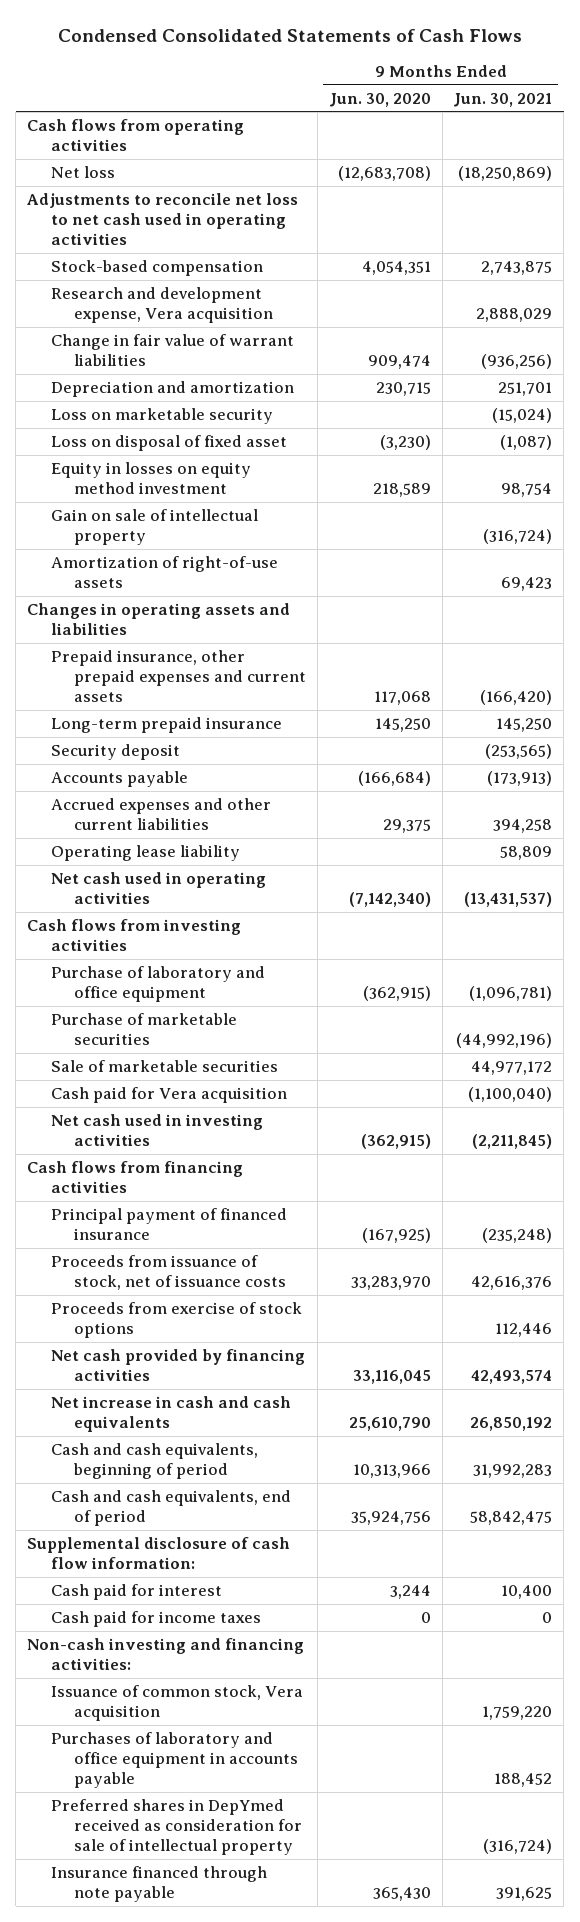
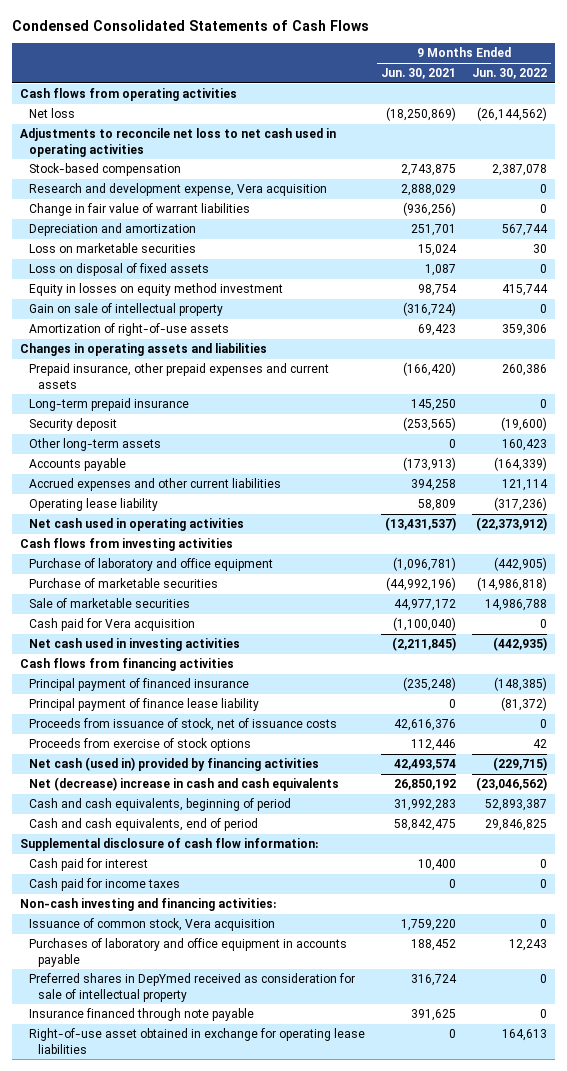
[328,92,431,107] Jun. 30, 2020 -> none
none -> [471,68,547,80] Jun. 30, 2022
[50,408,273,425] Loss on marketable security -> [28,243,196,254] Loss on marketable securities
[492,408,553,424] (15,024) -> [417,244,457,257] 15,024
[50,435,287,452] Loss on disposal of fixed asset -> [28,263,209,277] Loss on disposal of fixed assets
[500,435,553,451] (1,087) -> [424,264,456,277] 1,087
none -> [28,438,161,452] Other long-term assets
none -> [28,698,259,712] Principal payment of finance lease liability
[50,1349,305,1382] Net cash provided by financing activities -> [28,757,319,772] Net cash (used in) provided by financing activities
[50,1396,291,1433] Net increase in cash and cash equivalents -> [28,777,339,792] Net (decrease) increase in cash and cash equivalents
[483,1839,553,1855] (316,724) -> [410,974,457,987] 316,724
none -> [28,1028,365,1054] Right-of-use asset obtained in exchange for operating lease liabilities

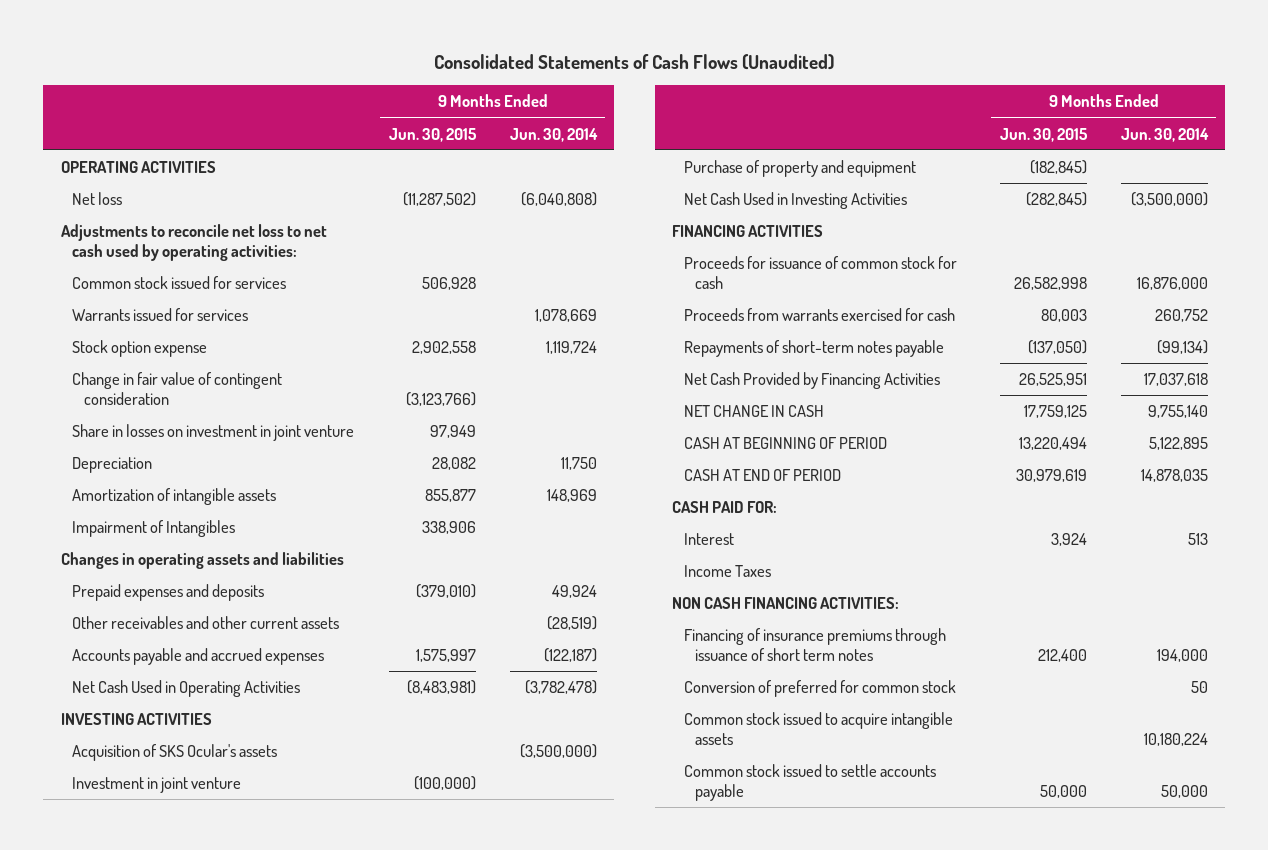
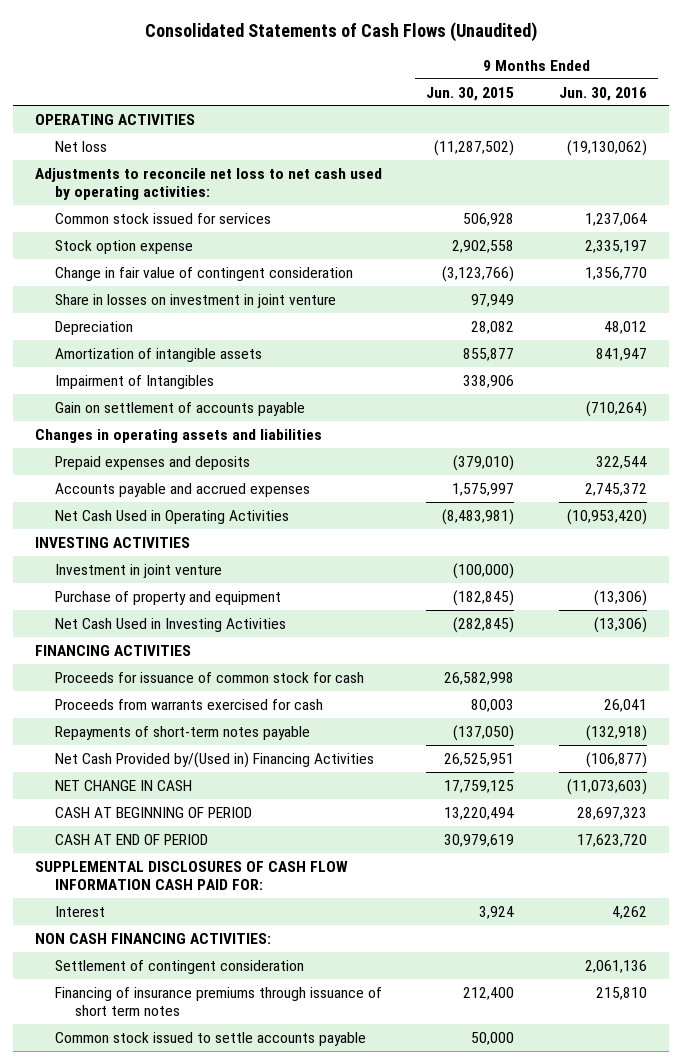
[509,127,598,142] Jun. 30, 2014 -> none
none -> [558,86,647,101] Jun. 30, 2016
[72,308,249,322] Warrants issued for services -> none
none -> [54,401,305,416] Gain on settlement of accounts payable
[72,616,340,630] Other receivables and other current assets -> none
[72,744,278,762] Acquisition of SKS Ocular's assets -> none
[683,372,940,390] Net Cash Provided by Financing Activities -> [54,751,374,768] Net Cash Provided by/(Used in) Financing Activities
[671,501,777,514] CASH PAID FOR: -> none
none -> [34,860,348,890] SUPPLEMENTAL DISCLOSURES OF CASH FLOW INFORMATION CASH PAID FOR:
[683,565,771,578] Income Taxes -> none
none -> [54,959,304,974] Settlement of contingent consideration
[683,680,956,698] Conversion of preferred for common stock -> none
[683,712,953,746] Common stock issued to acquire intangible assets -> none

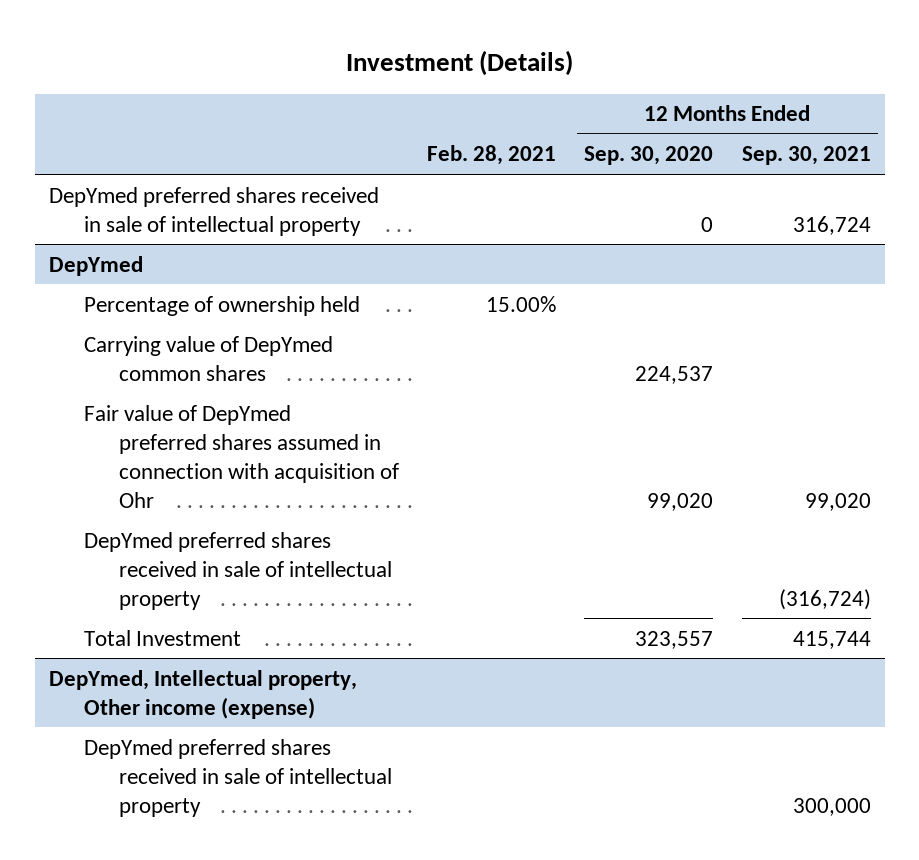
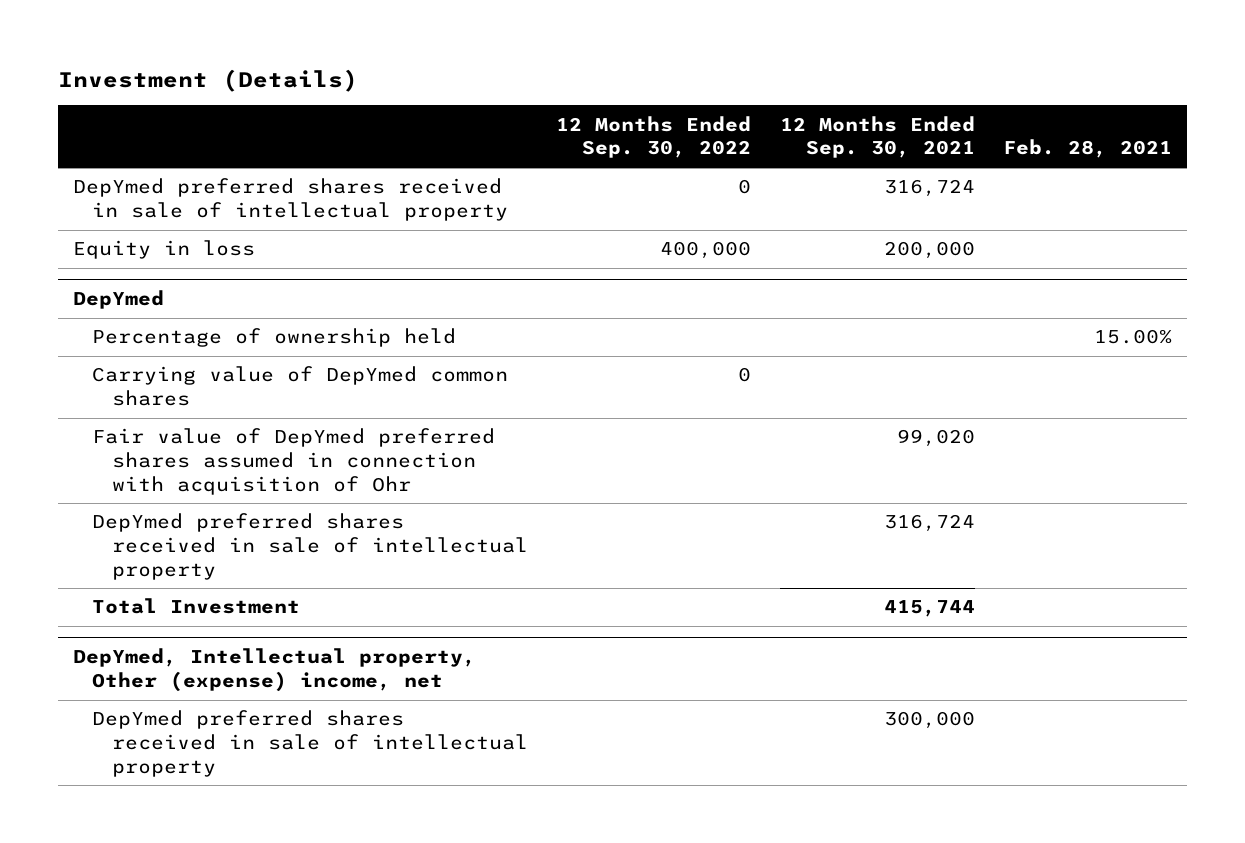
[584,146,714,166] Sep. 30, 2020 -> none
none -> [556,115,752,159] 12 Months Ended Sep. 30, 2022
none -> [72,240,255,260] Equity in loss
[778,588,871,610] (316,724) -> [883,514,975,533] 316,724
[48,669,357,719] DepYmed, Intellectual property, Other income (expense) -> [72,648,476,693] DepYmed, Intellectual property, Other (expense) income, net

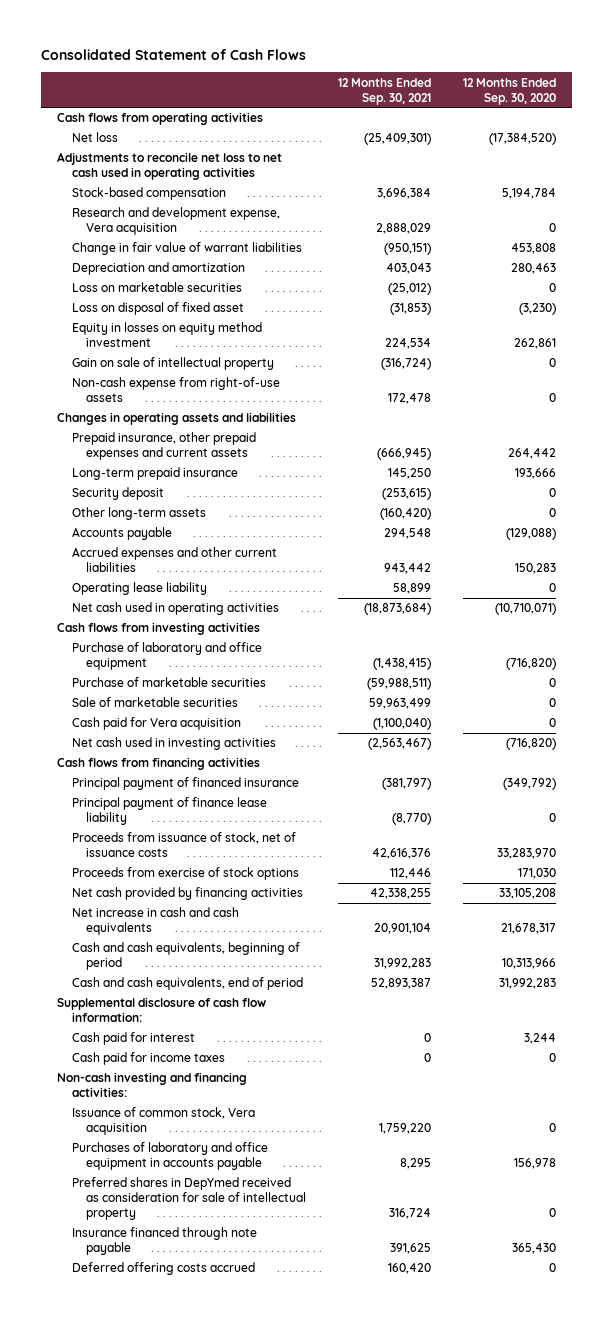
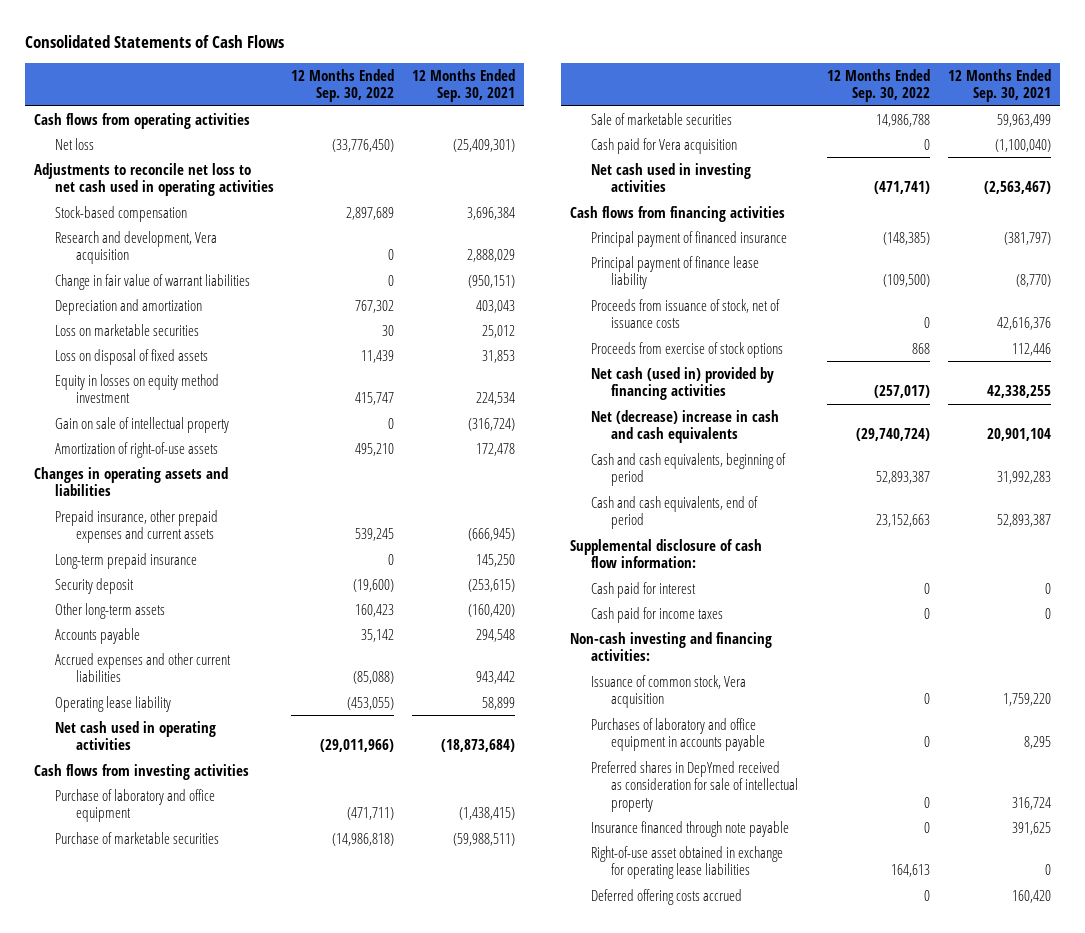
[41,49,307,61] Consolidated Statement of Cash Flows -> [25,35,285,49] Consolidated Statements of Cash Flows
[462,77,556,105] 12 Months Ended Sep. 30, 2020 -> none
none -> [291,68,395,103] 12 Months Ended Sep. 30, 2022
[71,207,280,236] Research and development expense, Vera acquisition -> [54,230,217,265] Research and development, Vera acquisition
[387,283,431,296] (25,012) -> [482,324,516,338] 25,012
[71,302,244,316] Loss on disposal of fixed asset -> [54,348,208,365] Loss on disposal of fixed assets
[389,303,431,316] (31,853) -> [482,349,516,363] 31,853
[71,377,280,403] Non-cash expense from right-of-use assets -> [54,441,218,458] Amortization of right-of-use assets
[71,887,303,901] Net cash provided by financing activities -> [590,366,774,401] Net cash (used in) provided by financing activities
[71,907,239,936] Net increase in cash and cash equivalents -> [590,409,779,444] Net (decrease) increase in cash and cash equivalents
none -> [590,845,783,880] Right-of-use asset obtained in exchange for operating lease liabilities

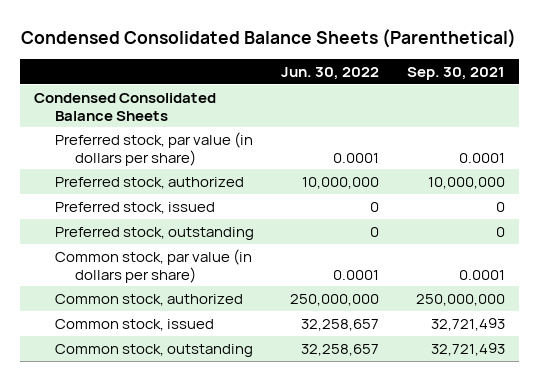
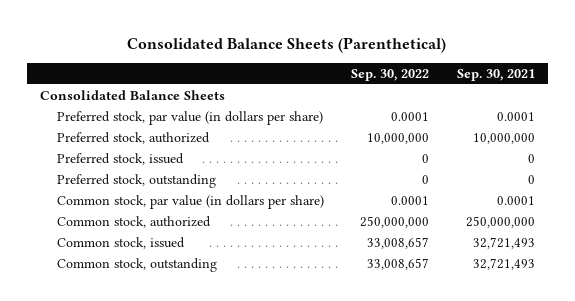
[21,28,517,48] Condensed Consolidated Balance Sheets (Parenthetical) -> [127,36,447,53] Consolidated Balance Sheets (Parenthetical)
[281,66,380,80] Jun. 30, 2022 -> none
none -> [351,68,430,81] Sep. 30, 2022
[34,92,217,121] Condensed Consolidated Balance Sheets -> [40,90,226,101] Consolidated Balance Sheets

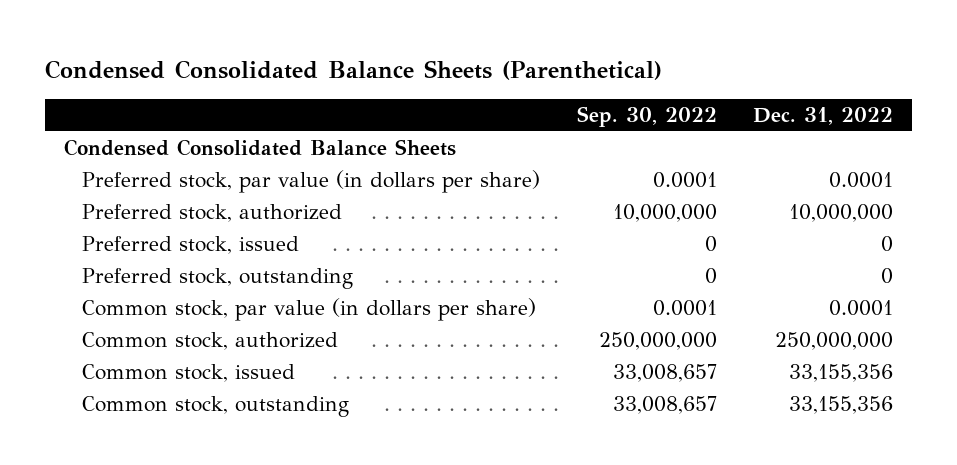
[127,36,447,53] Consolidated Balance Sheets (Parenthetical) -> [45,59,663,80] Condensed Consolidated Balance Sheets (Parenthetical)
[456,68,535,81] Sep. 30, 2021 -> none
none -> [753,107,894,126] Dec. 31, 2022
[40,90,226,101] Consolidated Balance Sheets -> [63,139,456,157] Condensed Consolidated Balance Sheets

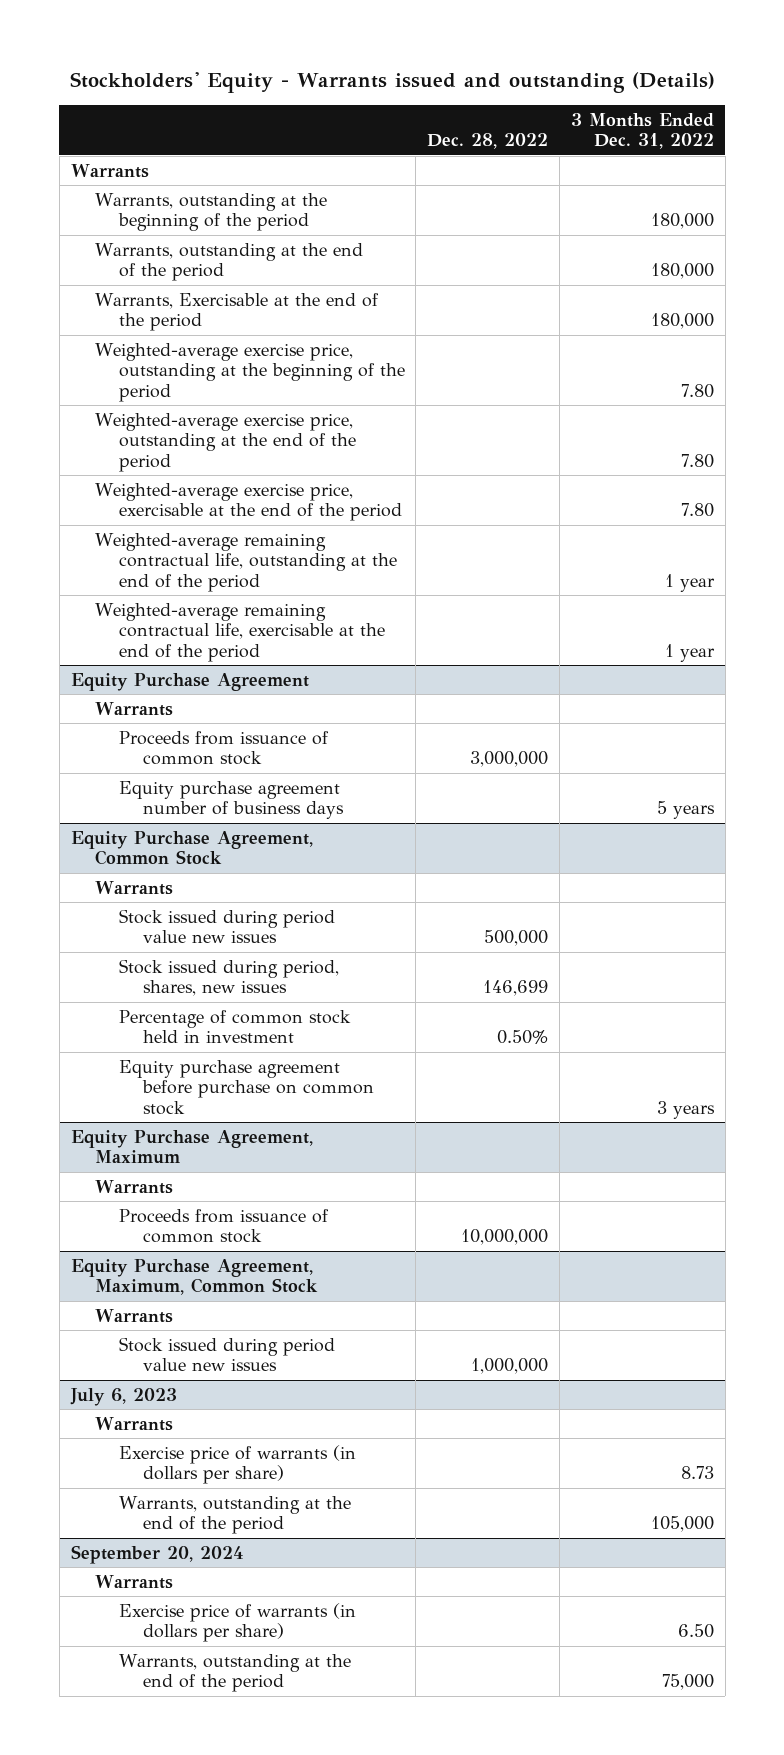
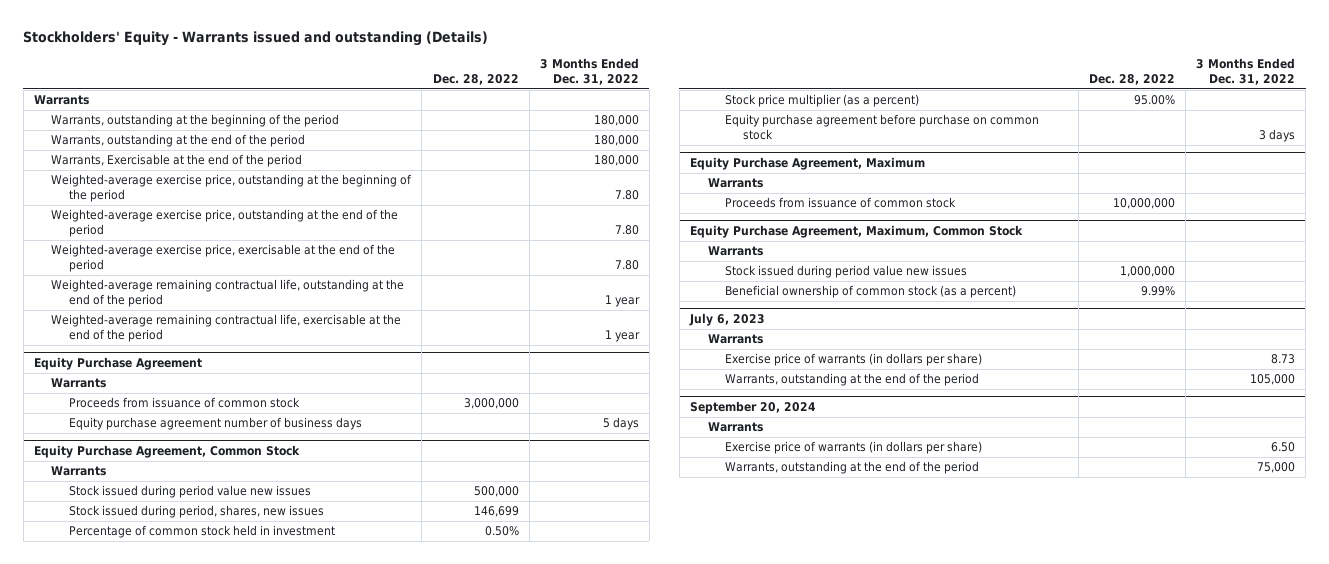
[656,801,715,820] 5 years -> [602,417,639,431] 5 days
none -> [725,94,920,108] Stock price multiplier (as a percent)
[656,1101,715,1120] 3 years -> [1259,129,1296,143] 3 days
none -> [725,285,1017,299] Beneficial ownership of common stock (as a percent)

